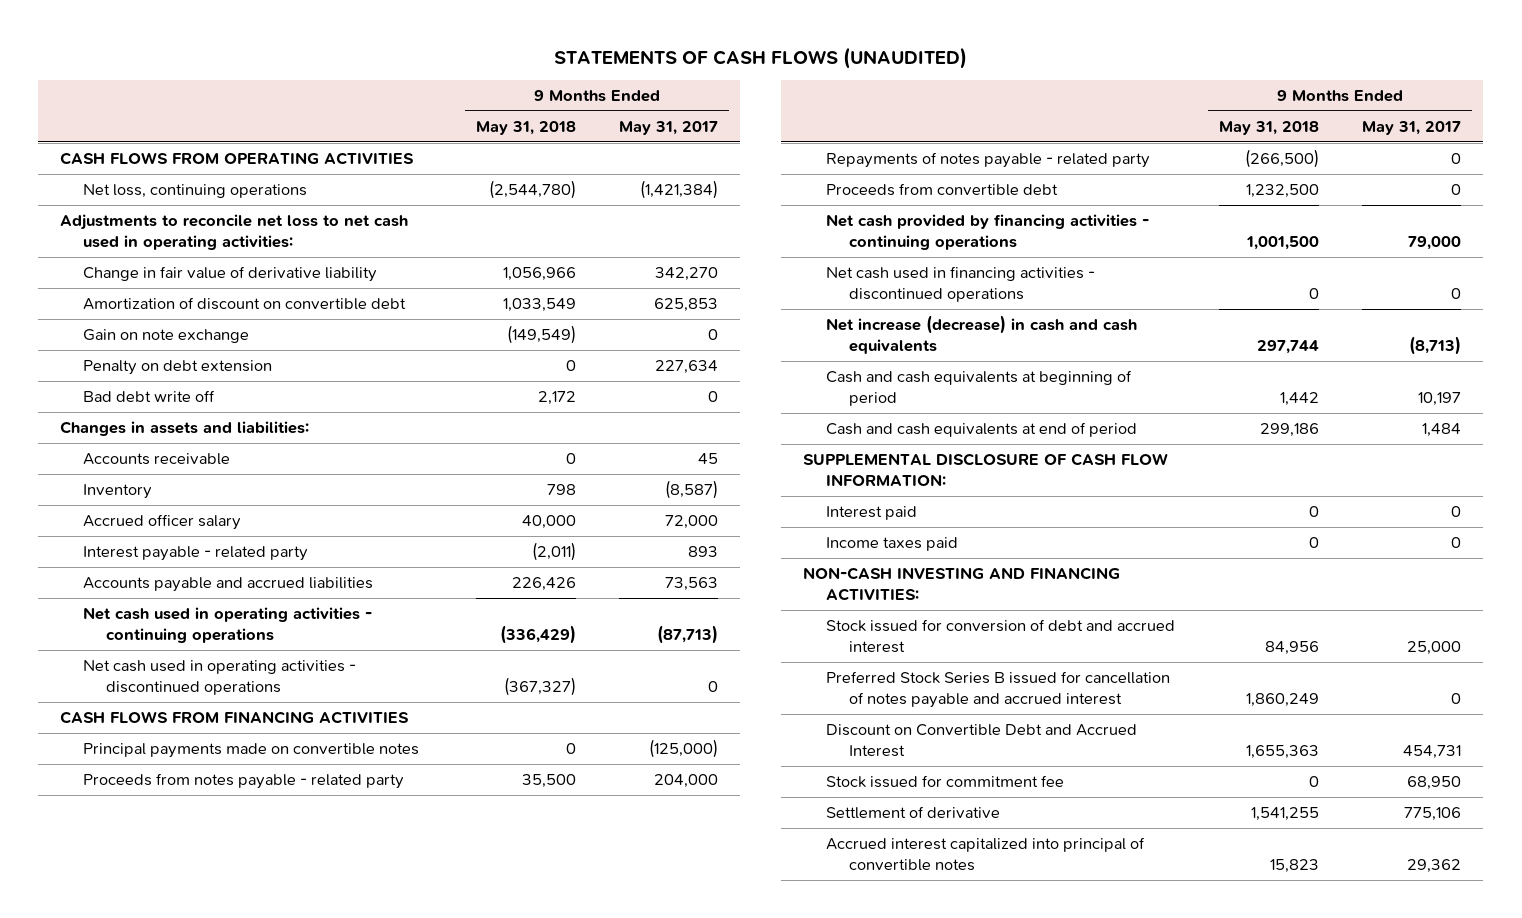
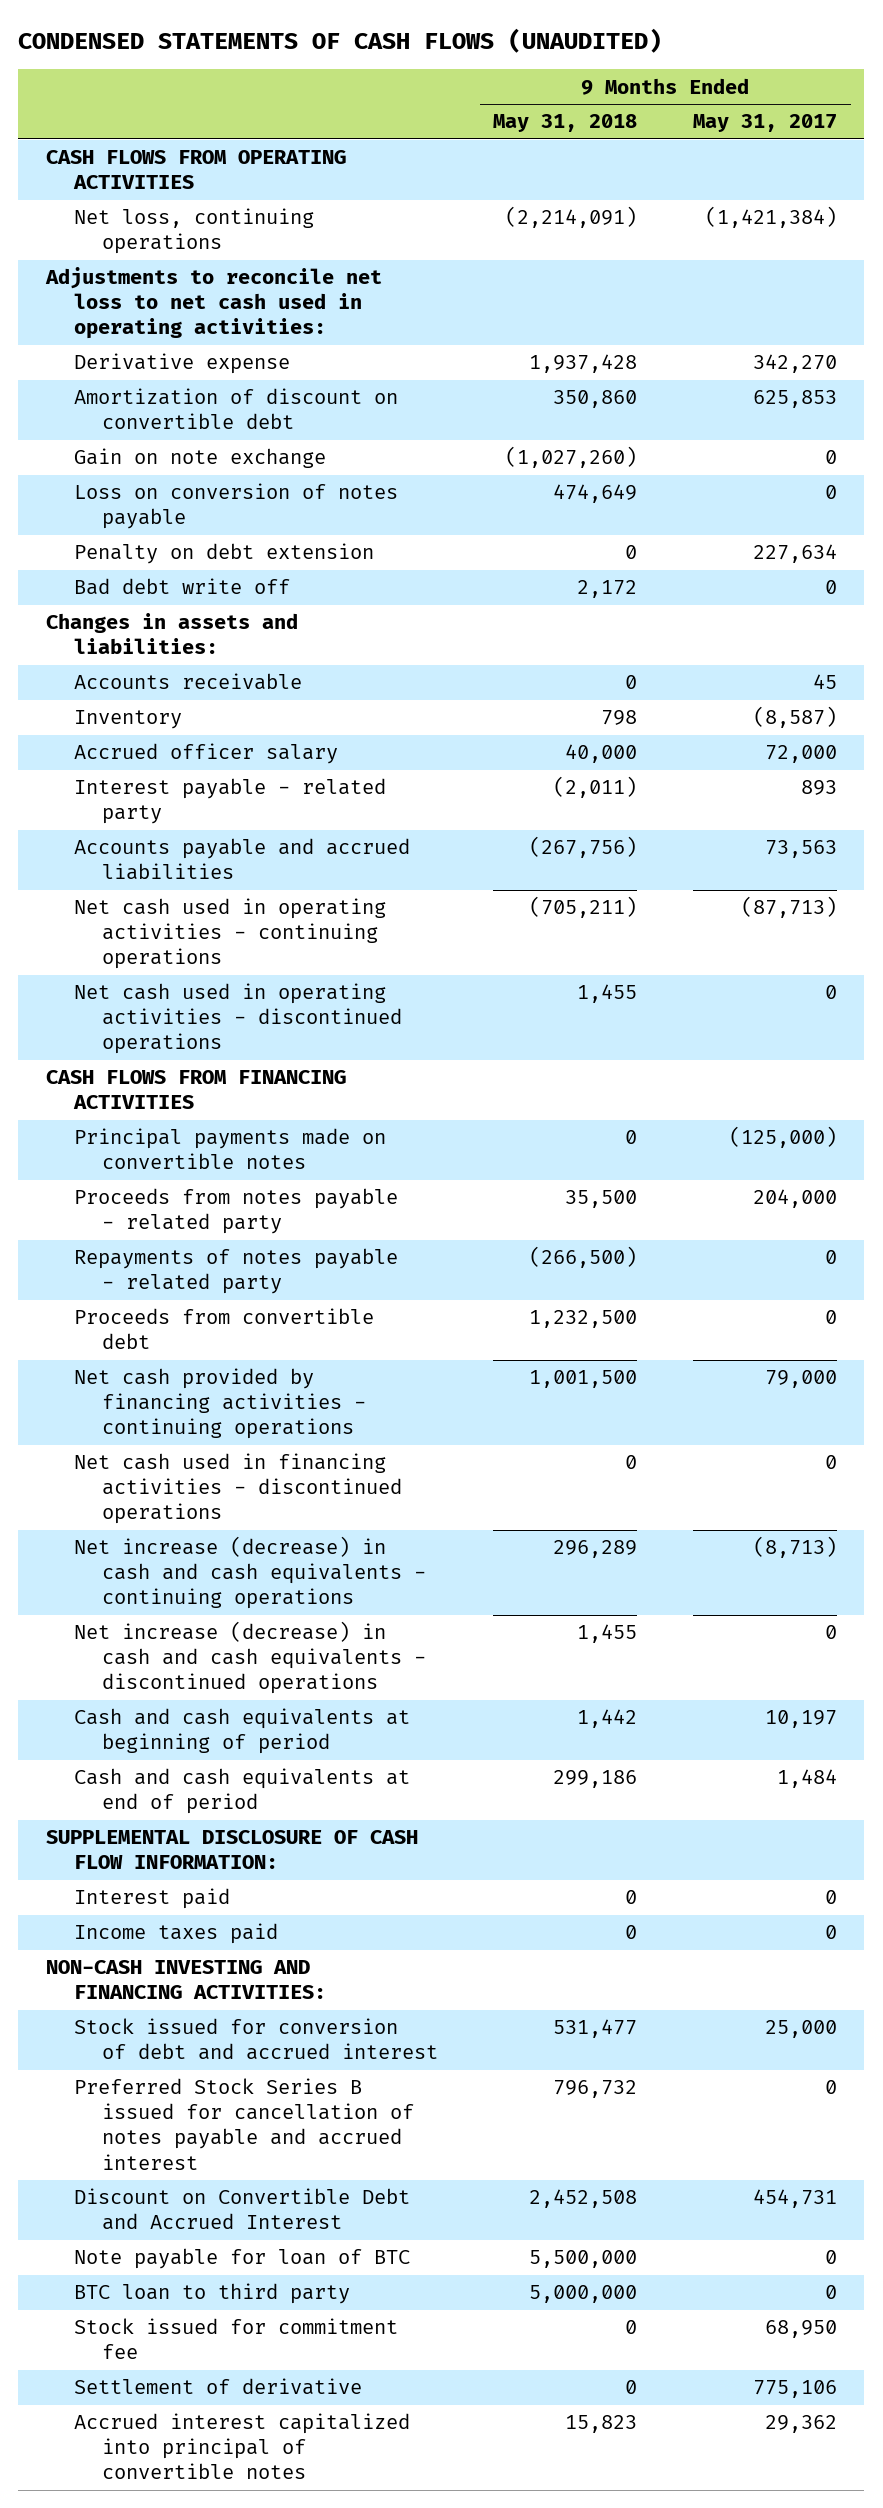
[553,46,967,69] STATEMENTS OF CASH FLOWS (UNAUDITED) -> [18,28,663,54] CONDENSED STATEMENTS OF CASH FLOWS (UNAUDITED)
[488,180,576,200] (2,544,780) -> [505,206,638,229] (2,214,091)
[82,266,377,283] Change in fair value of derivative liability -> none
none -> [74,353,291,375] Derivative expense
[502,298,576,313] 1,033,549 -> [553,390,638,409] 350,860
[506,325,576,345] (149,549) -> [505,446,638,469] (1,027,260)
none -> [74,483,399,530] Loss on conversion of notes payable
[511,577,576,592] 226,426 -> [529,836,638,859] (267,756)
[499,624,576,644] (336,429) -> [529,896,638,919] (705,211)
[503,676,576,696] (367,327) -> [577,984,638,1004] 1,455
[825,315,1137,354] Net increase (decrease) in cash and cash equivalents -> [74,1536,427,1610] Net increase (decrease) in cash and cash equivalents - continuing operations
[1256,339,1319,354] 297,744 -> [553,1540,638,1559] 296,289
none -> [74,1621,427,1695] Net increase (decrease) in cash and cash equivalents - discontinued operations
[1264,640,1319,655] 84,956 -> [553,2019,638,2039] 531,477
[1245,692,1319,707] 1,860,249 -> [553,2080,638,2099] 796,732
[1245,744,1319,759] 1,655,363 -> [529,2189,638,2209] 2,452,508
none -> [74,2248,411,2270] Note payable for loan of BTC
none -> [74,2283,351,2305] BTC loan to third party
[1250,807,1319,822] 1,541,255 -> [625,2380,638,2395] 0

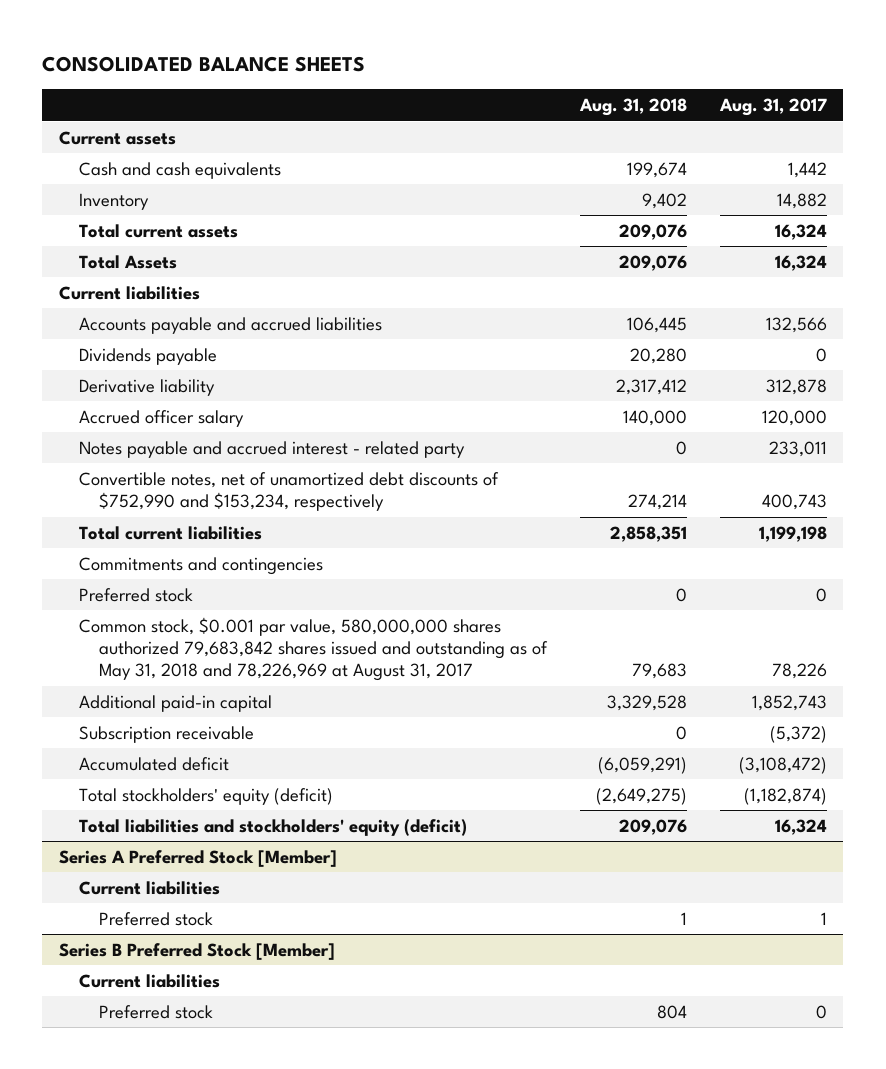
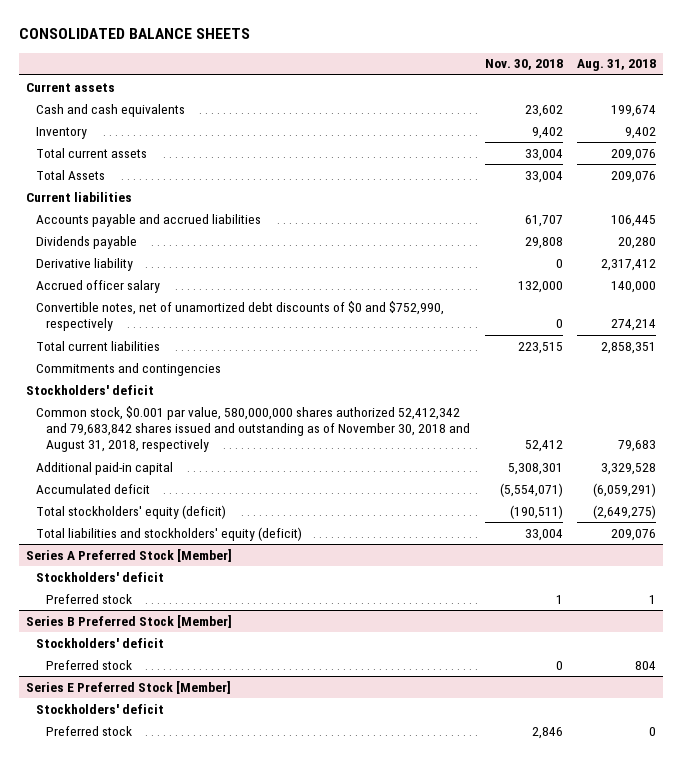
[718,98,827,117] Aug. 31, 2017 -> none
none -> [484,59,563,71] Nov. 30, 2018
[78,440,465,458] Notes payable and accrued interest - related party -> none
[78,471,499,511] Convertible notes, net of unamortized debt discounts of $752,990 and $153,234, respectively -> [36,300,445,332] Convertible notes, net of unamortized debt discounts of $0 and $752,990, respectively
[78,587,193,602] Preferred stock -> none
none -> [25,384,154,395] Stockholders' deficit
[78,616,548,682] Common stock, $0.001 par value, 580,000,000 shares authorized 79,683,842 shares issued and outstanding as of May 31, 2018 and 78,226,969 at August 31, 2017 -> [36,405,471,453] Common stock, $0.001 par value, 580,000,000 shares authorized 52,412,342 and 79,683,842 shares issued and outstanding as of November 30, 2018 and August 31, 2018, respectively
[78,725,254,743] Subscription receivable -> none
[78,880,220,895] Current liabilities -> none
none -> [36,571,165,582] Stockholders' deficit
[78,973,220,988] Current liabilities -> none
none -> [36,637,165,648] Stockholders' deficit
none -> [25,680,231,694] Series E Preferred Stock [Member]
none -> [36,703,165,714] Stockholders' deficit
none -> [46,725,133,736] Preferred stock

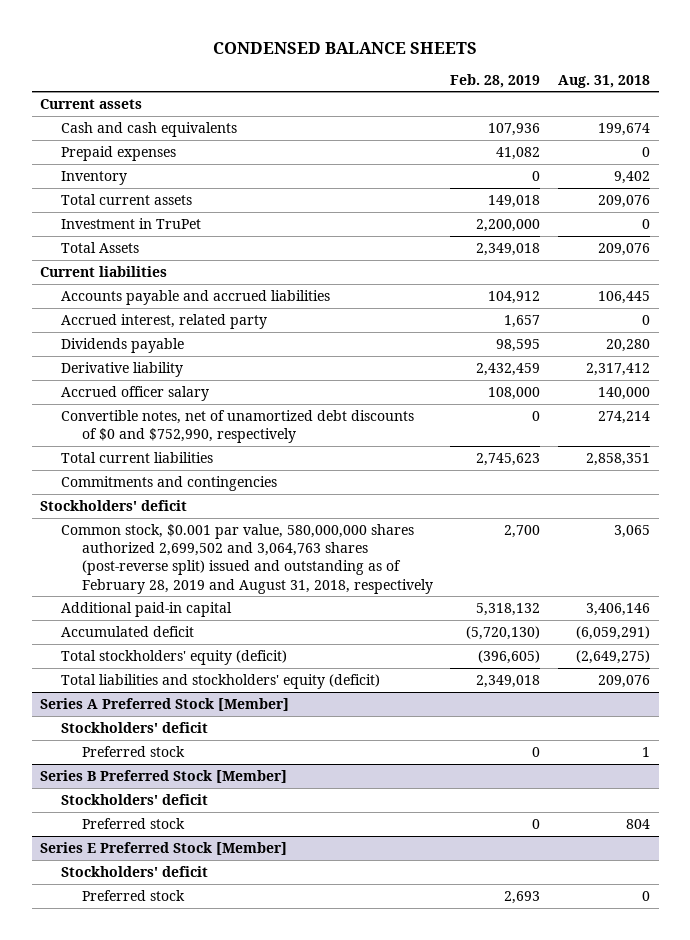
[18,28,250,40] CONSOLIDATED BALANCE SHEETS -> [213,41,478,54] CONDENSED BALANCE SHEETS
[484,59,563,71] Nov. 30, 2018 -> none
none -> [450,73,541,88] Feb. 28, 2019
none -> [61,145,177,161] Prepaid expenses
none -> [61,217,202,229] Investment in TruPet
none -> [61,313,268,329] Accrued interest, related party
[36,405,471,453] Common stock, $0.001 par value, 580,000,000 shares authorized 52,412,342 and 79,683,842 shares issued and outstanding as of November 30, 2018 and August 31, 2018, respectively -> [61,523,433,594] Common stock, $0.001 par value, 580,000,000 shares authorized 2,699,502 and 3,064,763 shares (post-reverse split) issued and outstanding as of February 28, 2019 and August 31, 2018, respectively
[618,440,657,453] 79,683 -> [613,524,650,538] 3,065
[601,462,657,475] 3,329,528 -> [585,602,650,616] 3,406,146

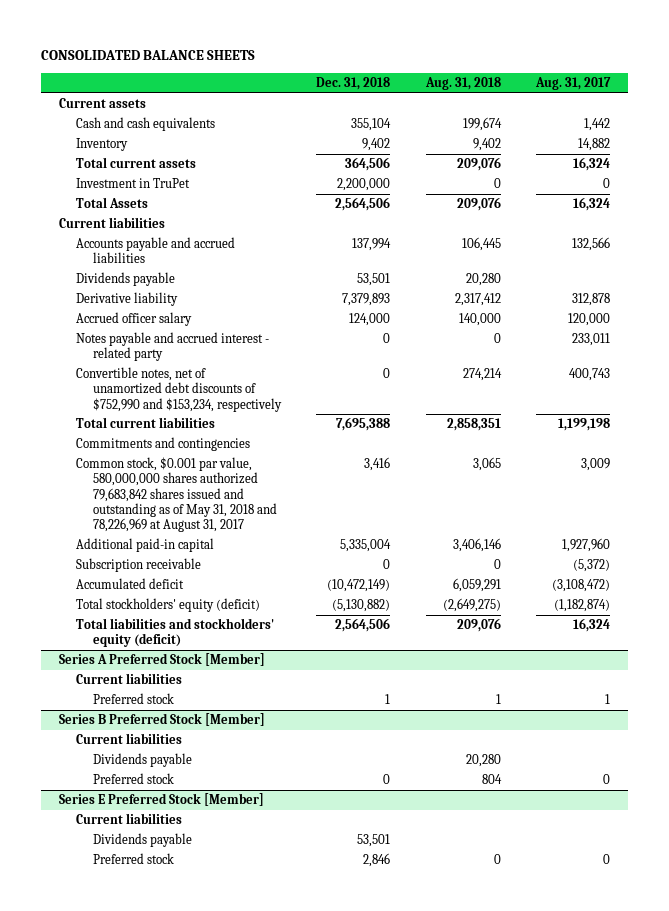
[213,41,478,54] CONDENSED BALANCE SHEETS -> [41,50,256,61] CONSOLIDATED BALANCE SHEETS
[450,73,541,88] Feb. 28, 2019 -> none
none -> [316,76,391,90] Dec. 31, 2018
none -> [535,76,612,90] Aug. 31, 2017
[61,145,177,161] Prepaid expenses -> none
[61,313,268,329] Accrued interest, related party -> none
none -> [75,332,269,362] Notes payable and accrued interest - related party
[61,409,415,444] Convertible notes, net of unamortized debt discounts of $0 and $752,990, respectively -> [75,367,282,412] Convertible notes, net of unamortized debt discounts of $752,990 and $153,234, respectively
[40,499,188,511] Stockholders' deficit -> none
[61,523,433,594] Common stock, $0.001 par value, 580,000,000 shares authorized 2,699,502 and 3,064,763 shares (post-reverse split) issued and outstanding as of February 28, 2019 and August 31, 2018, respectively -> [75,457,277,532] Common stock, $0.001 par value, 580,000,000 shares authorized 79,683,842 shares issued and outstanding as of May 31, 2018 and 78,226,969 at August 31, 2017
none -> [75,558,201,573] Subscription receivable
[575,625,650,640] (6,059,291) -> [452,578,501,593] 6,059,291
[61,721,209,733] Stockholders' deficit -> none
none -> [75,673,182,685] Current liabilities
[61,793,209,805] Stockholders' deficit -> none
none -> [75,733,182,745] Current liabilities
none -> [92,753,192,768] Dividends payable
[61,865,209,877] Stockholders' deficit -> none
none -> [75,813,182,825] Current liabilities
none -> [92,833,192,848] Dividends payable

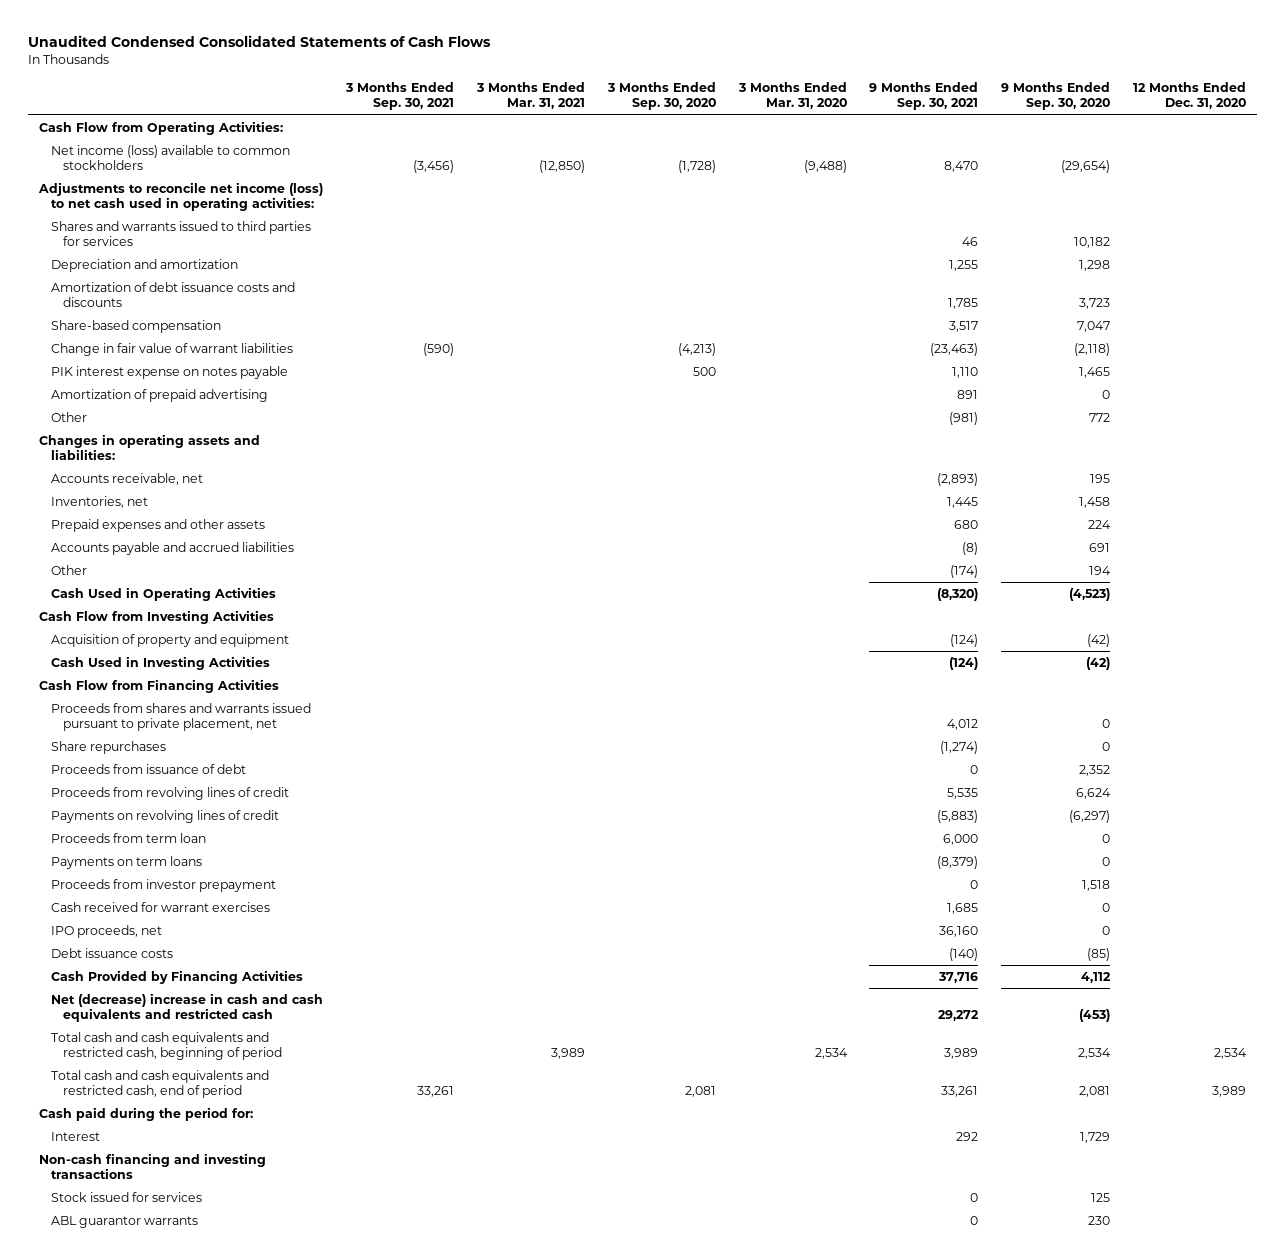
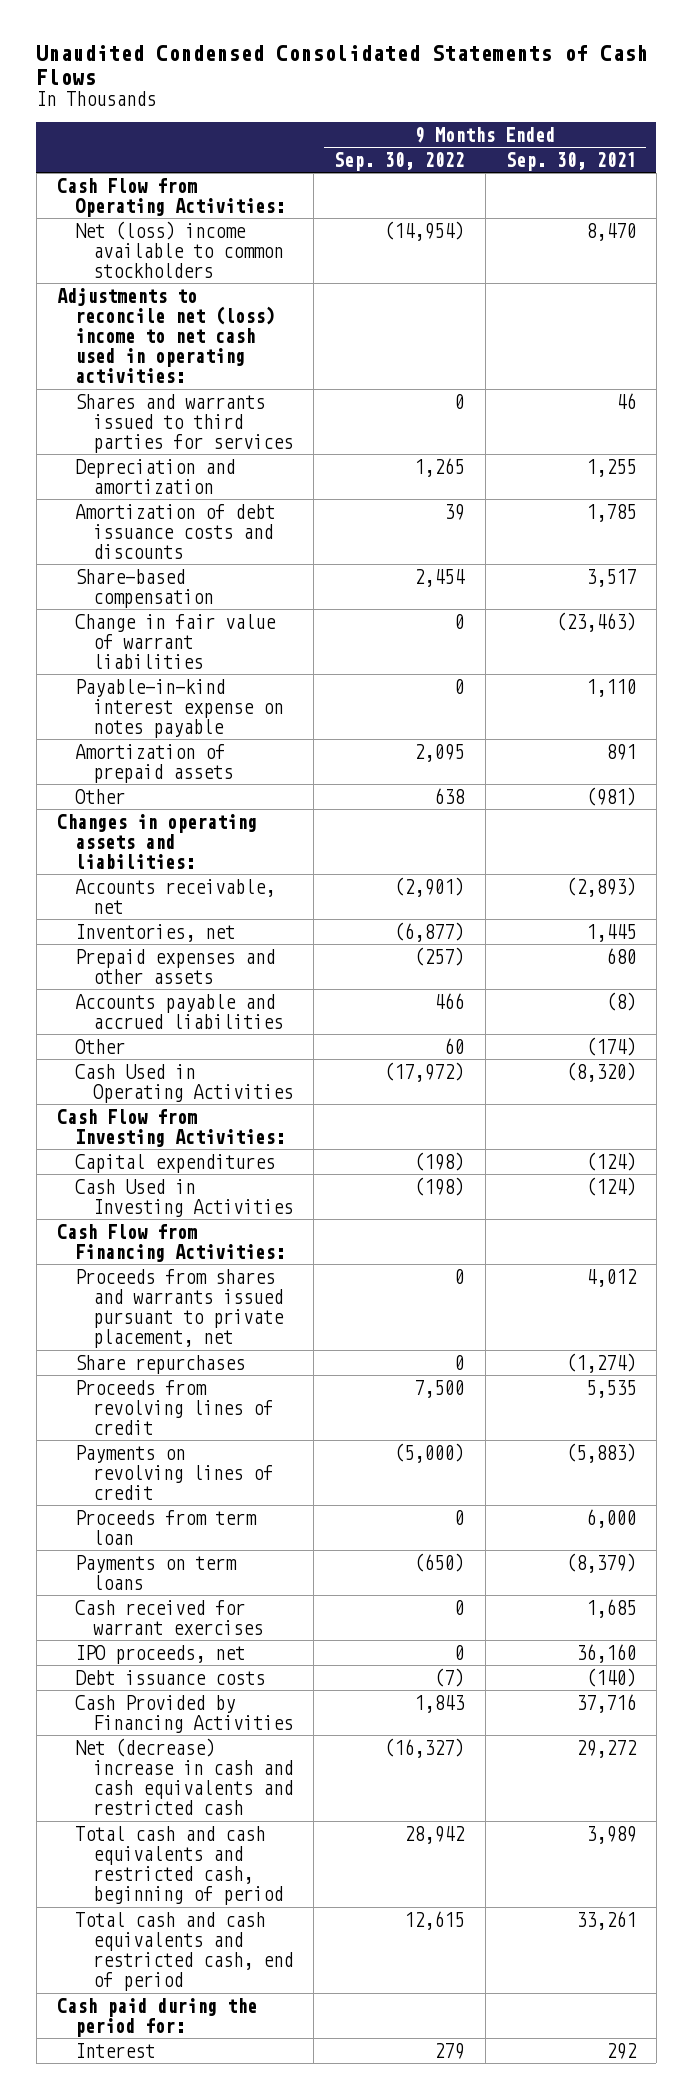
[345,82,455,111] 3 Months Ended Sep. 30, 2021 -> none
[476,82,586,110] 3 Months Ended Mar. 31, 2021 -> none
[606,82,716,111] 3 Months Ended Sep. 30, 2020 -> none
[737,82,847,110] 3 Months Ended Mar. 31, 2020 -> none
[1001,82,1111,111] 9 Months Ended Sep. 30, 2020 -> none
[1132,82,1246,110] 12 Months Ended Dec. 31, 2020 -> none
none -> [334,152,465,172] Sep. 30, 2022
[51,144,291,171] Net income (loss) available to common stockholders -> [74,220,283,279] Net (loss) income available to common stockholders
[38,181,324,212] Adjustments to reconcile net income (loss) to net cash used in operating activities: -> [57,287,275,384] Adjustments to reconcile net (loss) income to net cash used in operating activities:
[51,365,289,379] PIK interest expense on notes payable -> [74,678,283,739] Payable-in-kind interest expense on notes payable
[51,388,269,402] Amortization of prepaid advertising -> [74,743,233,783] Amortization of prepaid assets
[39,609,275,624] Cash Flow from Investing Activities -> [57,1108,285,1147] Cash Flow from Investing Activities:
[51,633,290,647] Acquisition of property and equipment -> [74,1153,275,1173] Capital expenditures
[39,678,280,693] Cash Flow from Financing Activities -> [57,1223,285,1262] Cash Flow from Financing Activities:
[51,763,247,774] Proceeds from issuance of debt -> none
[51,878,277,892] Proceeds from investor prepayment -> none
[39,1152,267,1180] Non-cash financing and investing transactions -> none
[51,1191,203,1202] Stock issued for services -> none
[51,1215,199,1228] ABL guarantor warrants -> none

